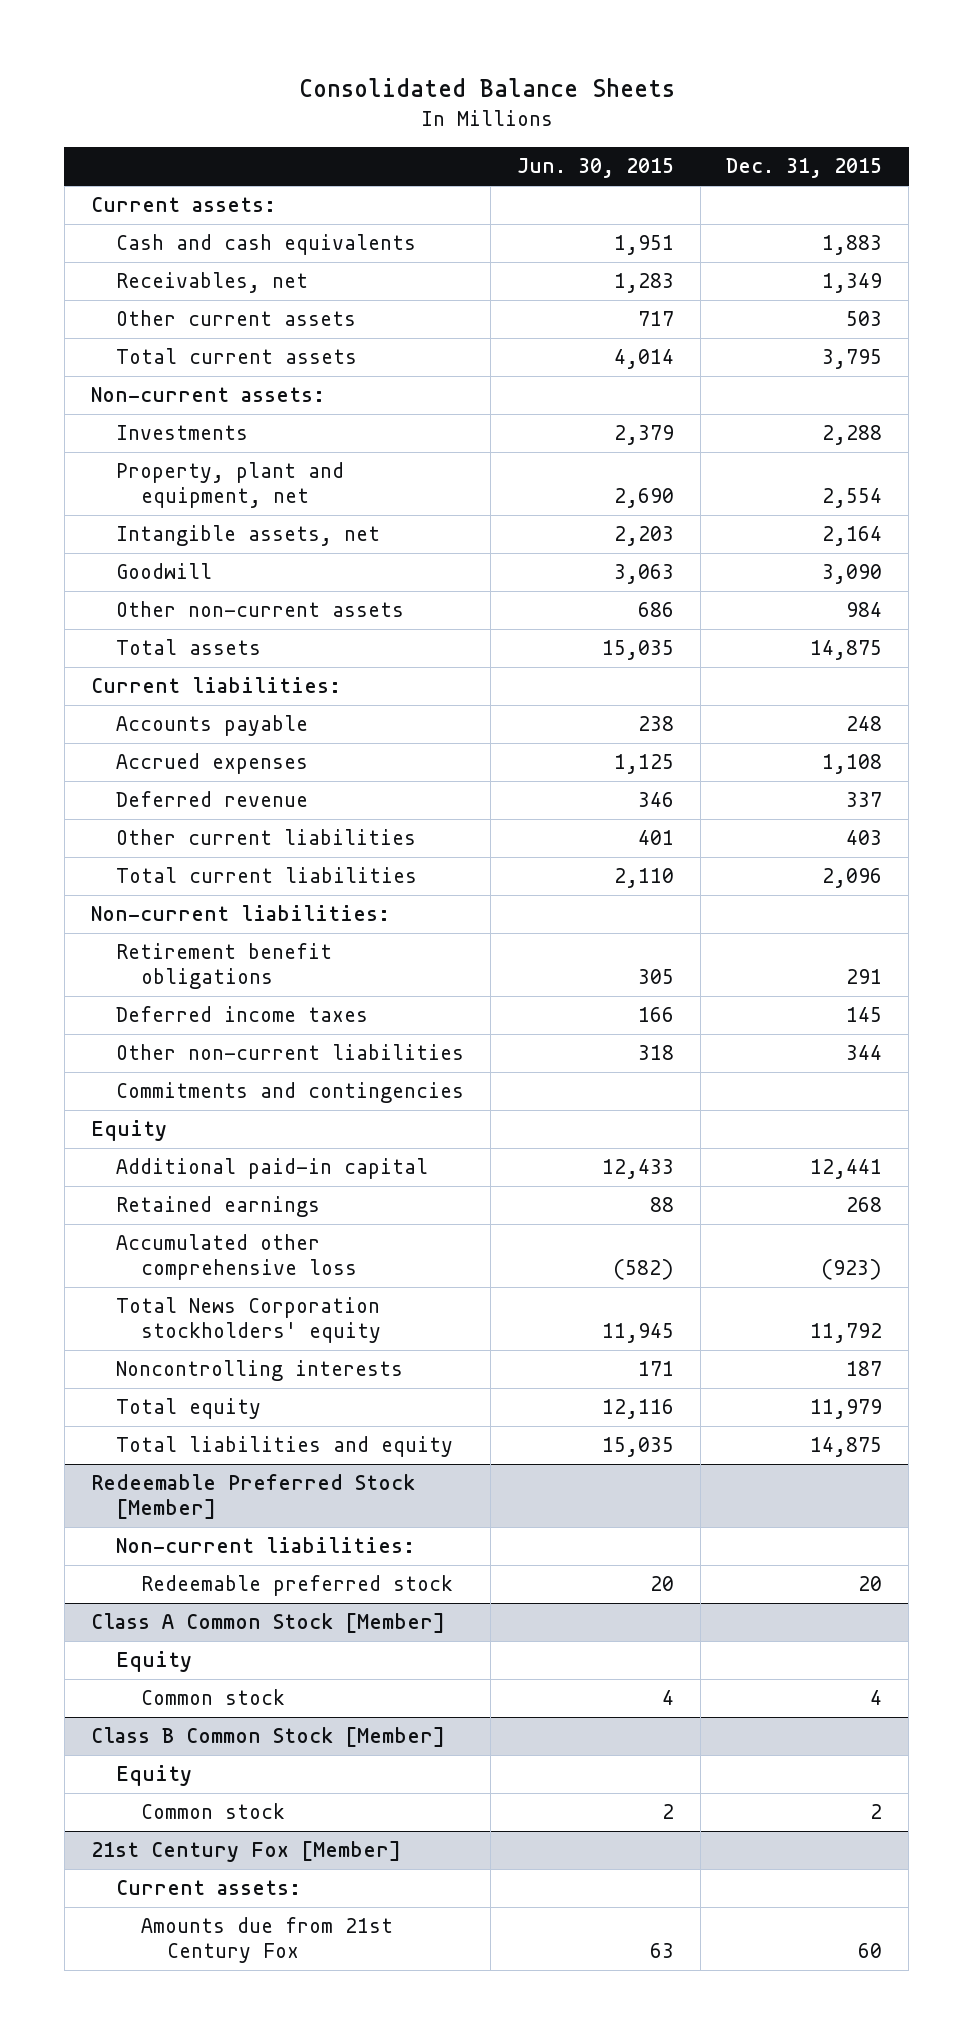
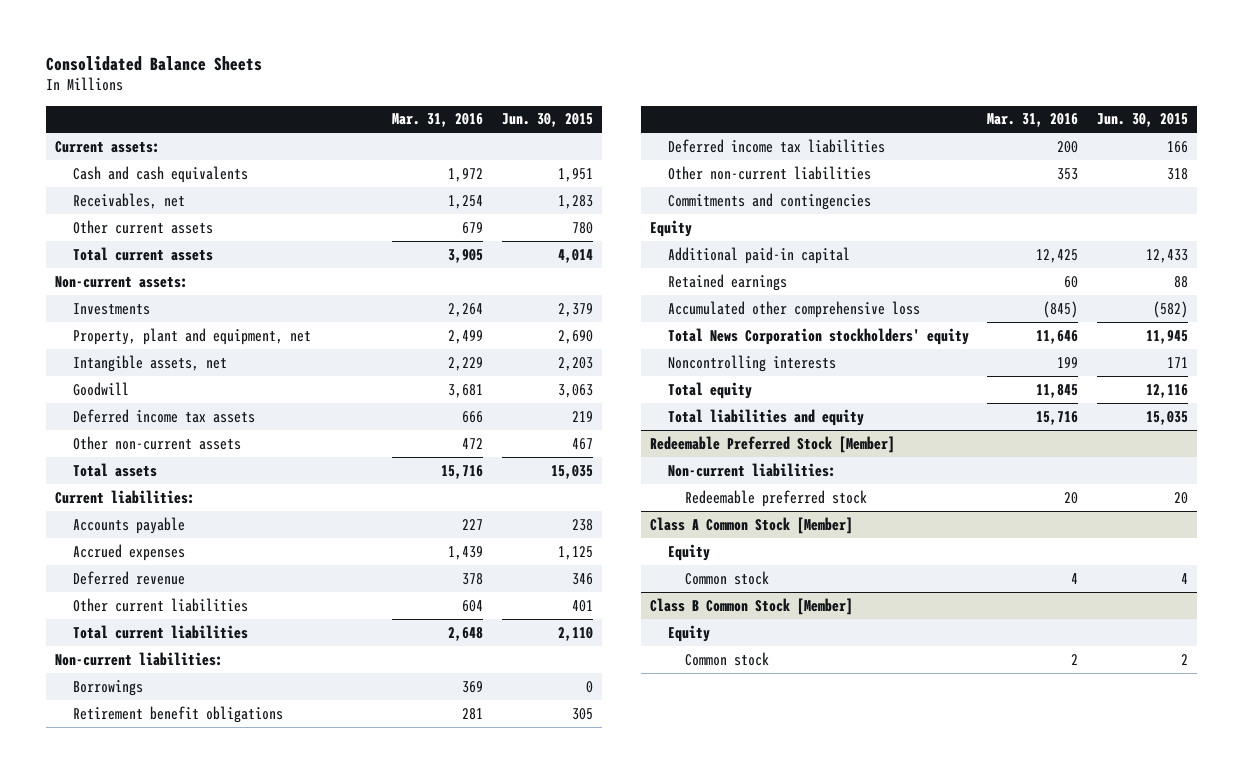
[726,158,883,179] Dec. 31, 2015 -> none
none -> [392,113,484,128] Mar. 31, 2016
[637,311,674,327] 717 -> [572,221,594,234] 780
none -> [72,408,255,423] Deferred income tax assets
[637,602,674,618] 686 -> [572,437,594,450] 467
none -> [72,679,143,696] Borrowings
[116,1006,369,1023] Deferred income taxes -> [667,138,885,153] Deferred income tax liabilities
[90,1841,401,1863] 21st Century Fox [Member] -> none
[116,1880,302,1896] Current assets: -> none
[141,1917,394,1964] Amounts due from 21st Century Fox -> none

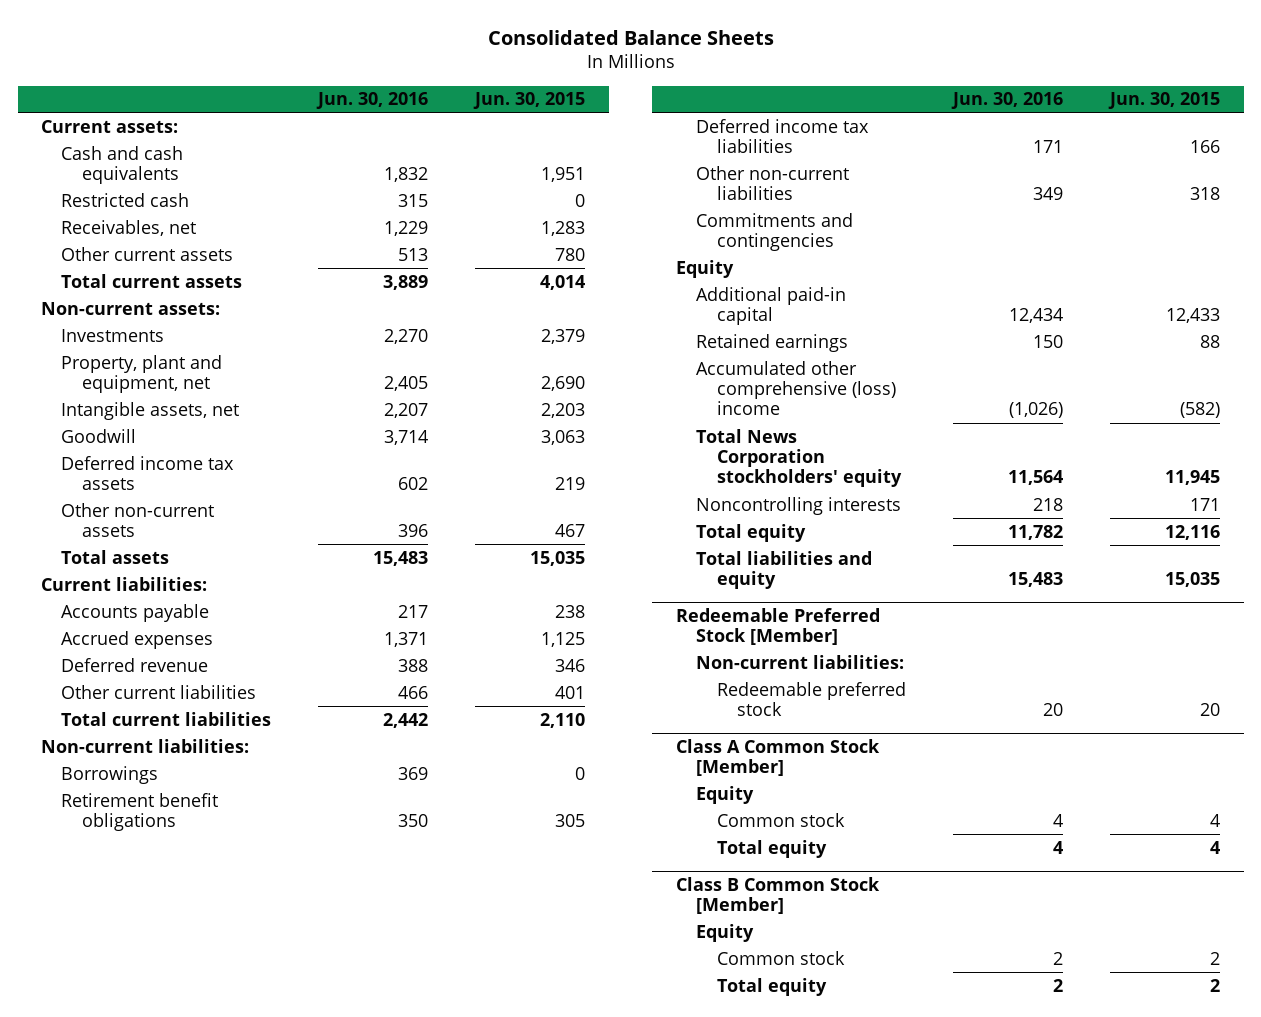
[392,113,484,128] Mar. 31, 2016 -> none
none -> [316,92,429,110] Jun. 30, 2016
none -> [61,192,190,207] Restricted cash
[667,300,920,318] Accumulated other comprehensive loss -> [696,360,896,416] Accumulated other comprehensive (loss) income
none -> [716,839,827,858] Total equity
none -> [716,977,827,996] Total equity

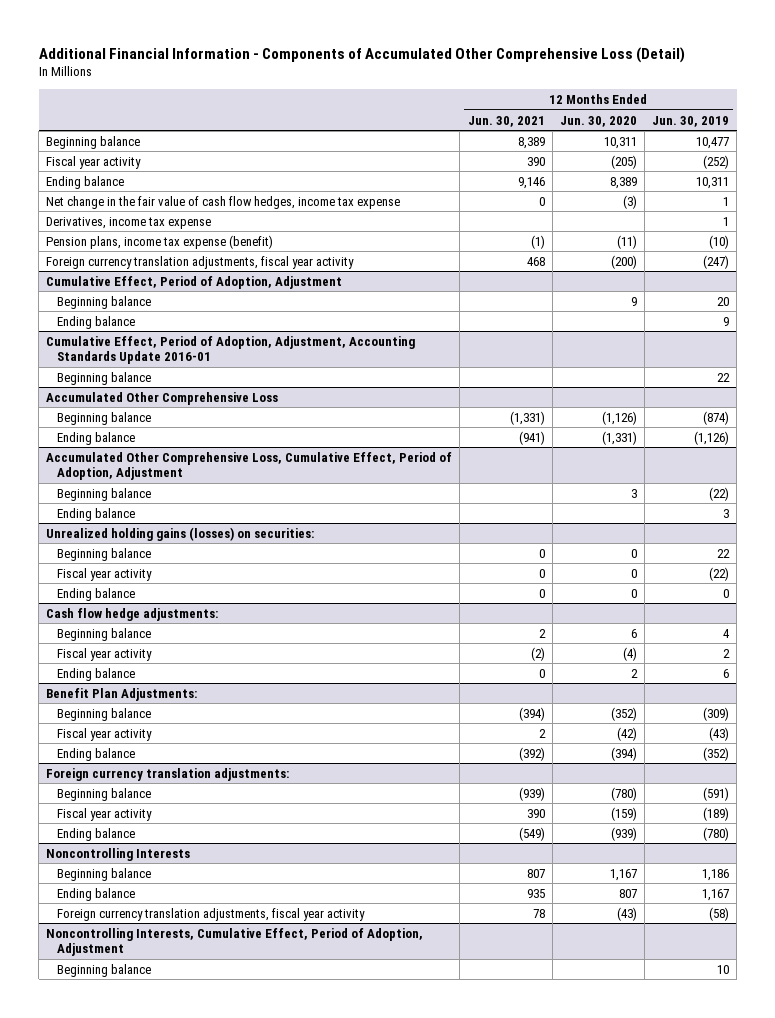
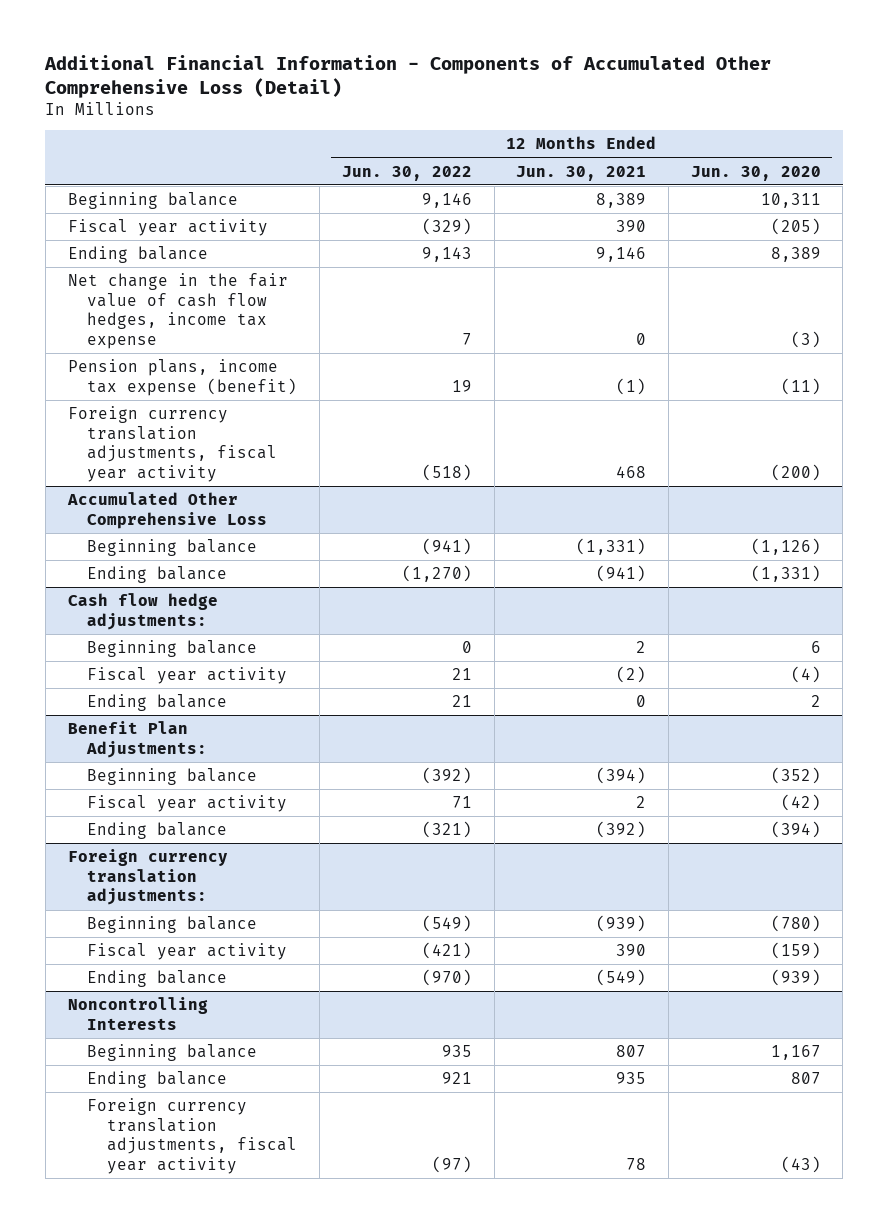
[652,115,730,127] Jun. 30, 2019 -> none
none -> [341,165,472,181] Jun. 30, 2022
[46,216,212,229] Derivatives, income tax expense -> none
[46,275,343,289] Cumulative Effect, Period of Adoption, Adjustment -> none
[57,295,152,309] Beginning balance -> none
[57,315,136,329] Ending balance -> none
[46,335,416,365] Cumulative Effect, Period of Adoption, Adjustment, Accounting Standards Update 2016-01 -> none
[57,371,152,385] Beginning balance -> none
[46,451,453,481] Accumulated Other Comprehensive Loss, Cumulative Effect, Period of Adoption, Adjustment -> none
[57,487,152,501] Beginning balance -> none
[57,507,136,521] Ending balance -> none
[46,526,315,541] Unrealized holding gains (losses) on securities: -> none
[57,547,152,561] Beginning balance -> none
[57,567,153,581] Fiscal year activity -> none
[57,587,136,601] Ending balance -> none
[46,927,424,957] Noncontrolling Interests, Cumulative Effect, Period of Adoption, Adjustment -> none
[57,963,152,977] Beginning balance -> none

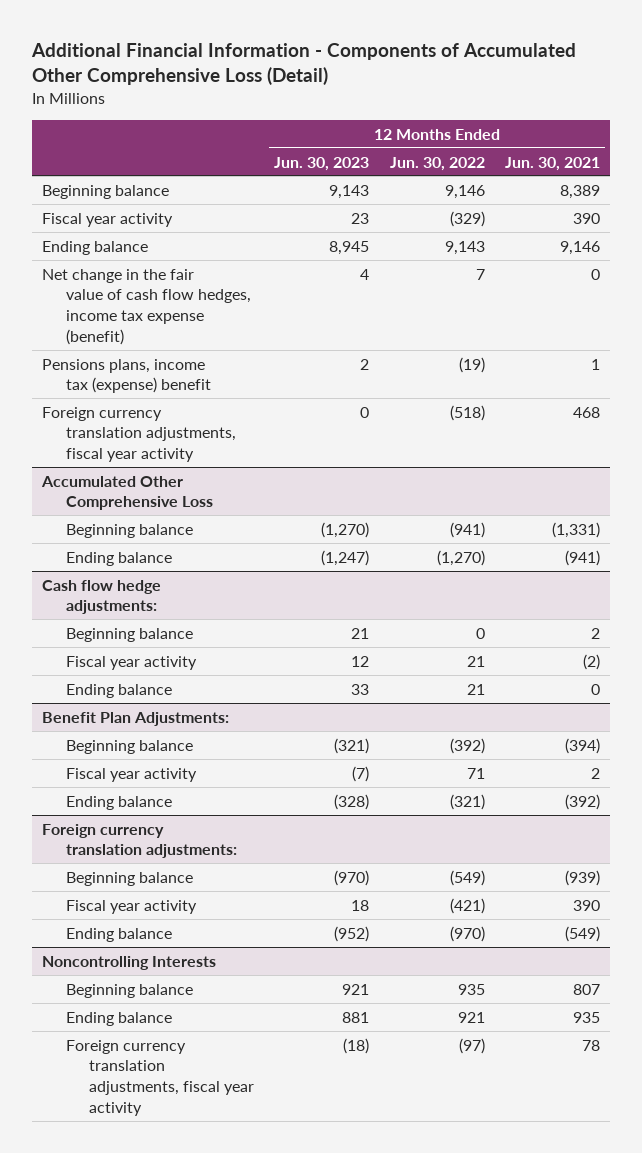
[690,165,821,181] Jun. 30, 2020 -> none
none -> [274,156,370,171] Jun. 30, 2023
[67,273,288,350] Net change in the fair value of cash flow hedges, income tax expense -> [42,268,251,346] Net change in the fair value of cash flow hedges, income tax expense (benefit)
[67,359,298,396] Pension plans, income tax expense (benefit) -> [42,358,211,394] Pensions plans, income tax (expense) benefit
[451,379,472,392] 19 -> [458,356,485,373] (19)
[616,377,647,395] (1) -> [590,358,600,370] 1

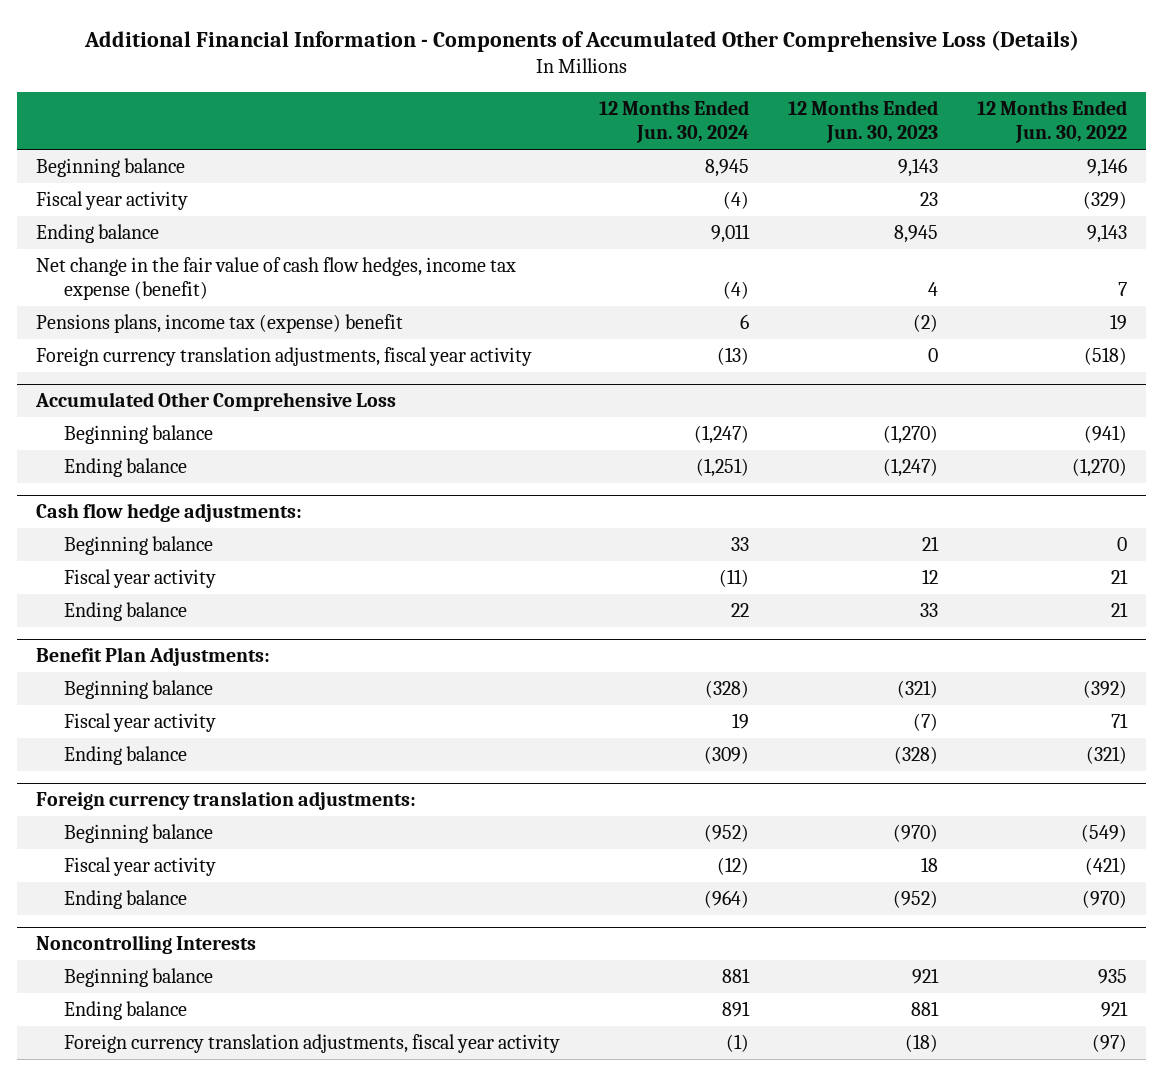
[31,43,577,86] Additional Financial Information - Components of Accumulated Other Comprehensive Loss (Detail) -> [83,29,1079,52] Additional Financial Information - Components of Accumulated Other Comprehensive Loss (Details)
[504,156,600,171] Jun. 30, 2021 -> none
none -> [599,100,750,144] 12 Months Ended Jun. 30, 2024
[360,358,370,370] 2 -> [913,314,939,333] (2)
[458,356,485,373] (19) -> [1109,314,1127,331] 19

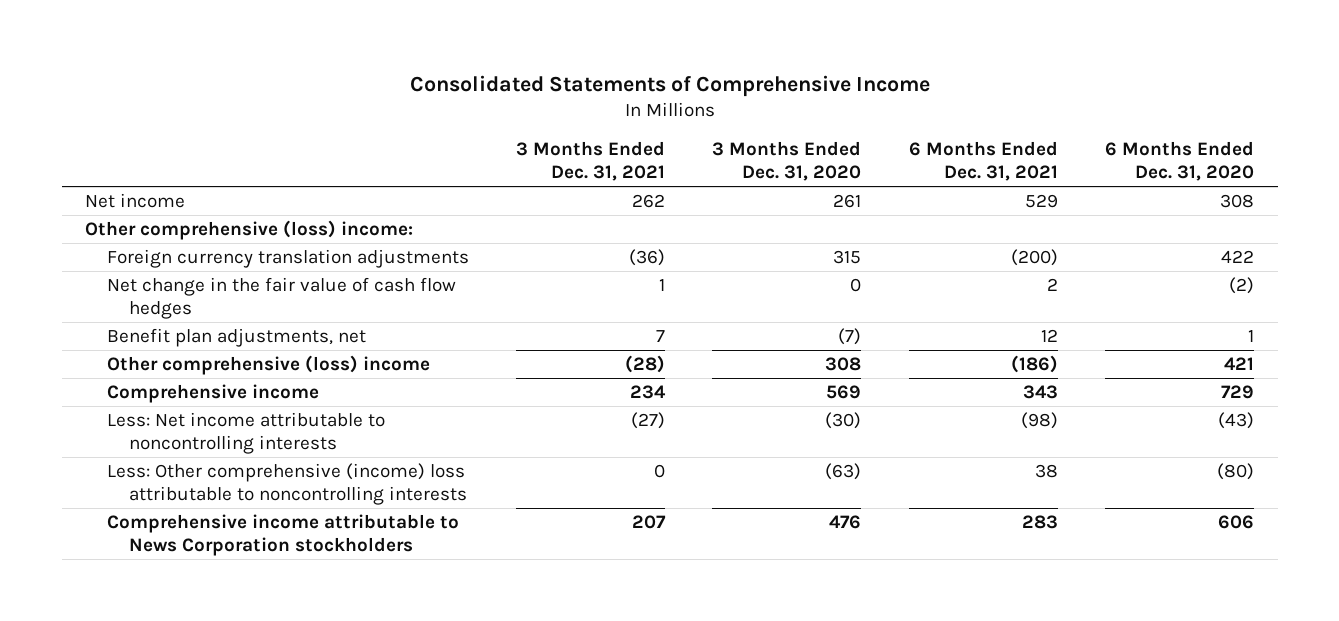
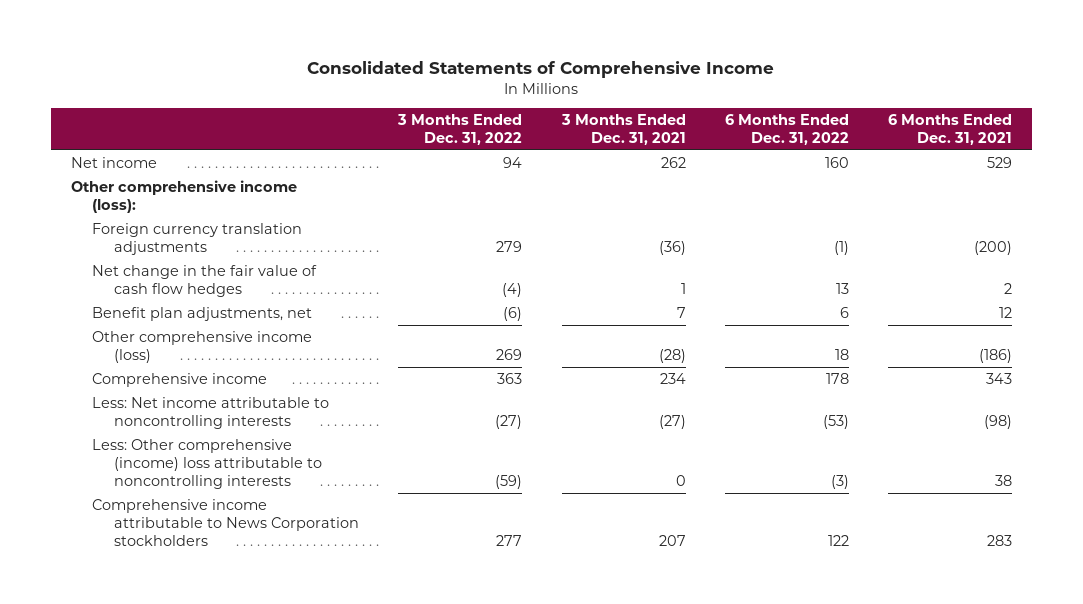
[712,141,862,182] 3 Months Ended Dec. 31, 2020 -> none
[1104,141,1254,182] 6 Months Ended Dec. 31, 2020 -> none
none -> [397,114,523,146] 3 Months Ended Dec. 31, 2022
none -> [725,114,850,146] 6 Months Ended Dec. 31, 2022
[85,220,414,241] Other comprehensive (loss) income: -> [70,179,297,213] Other comprehensive income (loss):
[107,355,431,376] Other comprehensive (loss) income -> [92,330,313,363] Other comprehensive income (loss)

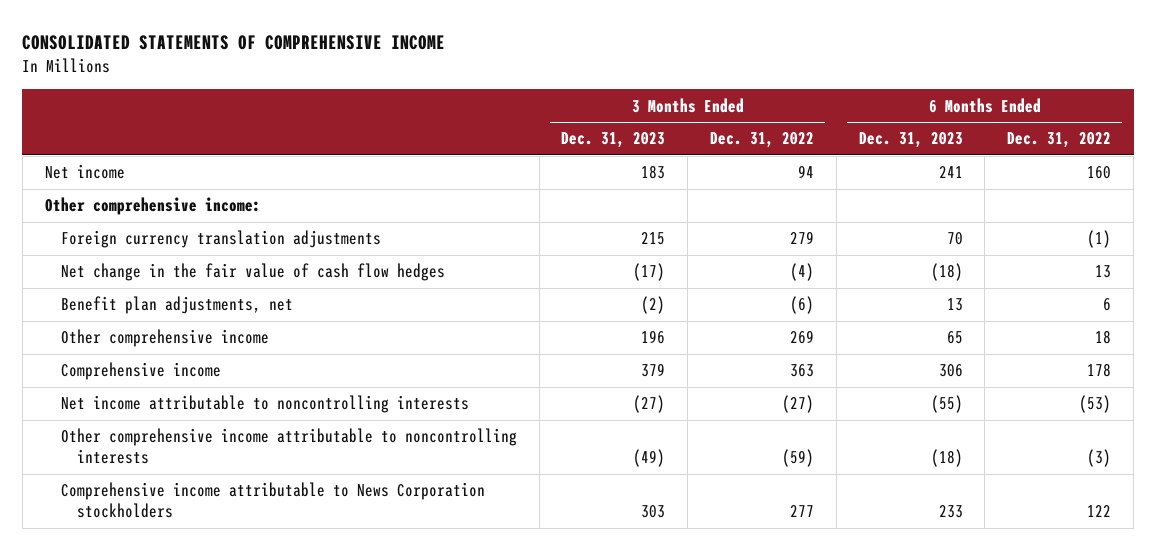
[307,60,775,78] Consolidated Statements of Comprehensive Income -> [22,35,446,51] CONSOLIDATED STATEMENTS OF COMPREHENSIVE INCOME
[560,114,686,146] 3 Months Ended Dec. 31, 2021 -> none
[888,114,1013,146] 6 Months Ended Dec. 31, 2021 -> none
none -> [561,132,666,149] Dec. 31, 2023
none -> [858,132,963,149] Dec. 31, 2023
[70,179,297,213] Other comprehensive income (loss): -> [44,197,261,216] Other comprehensive income:
[92,330,313,363] Other comprehensive income (loss) -> [60,329,269,348] Other comprehensive income
[92,396,330,429] Less: Net income attributable to noncontrolling interests -> [60,395,469,414] Net income attributable to noncontrolling interests
[92,438,323,490] Less: Other comprehensive (income) loss attributable to noncontrolling interests -> [60,428,517,465] Other comprehensive income attributable to noncontrolling interests

